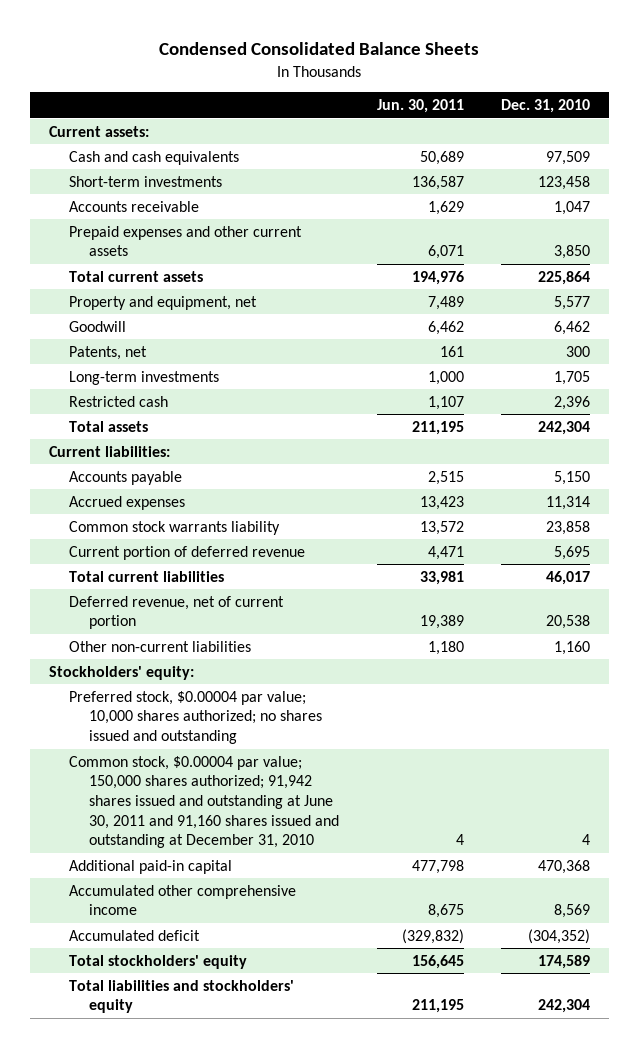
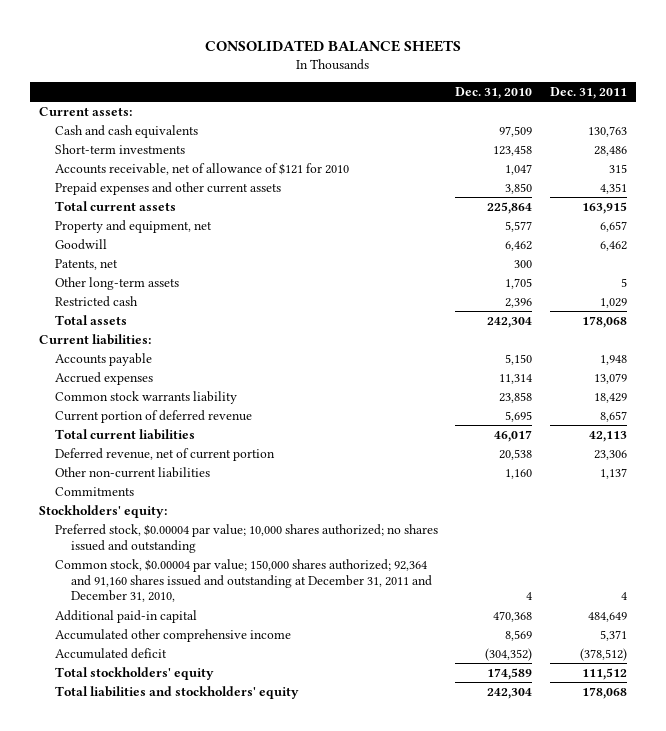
[159,41,480,55] Condensed Consolidated Balance Sheets -> [204,39,461,52] CONSOLIDATED BALANCE SHEETS
[376,99,464,114] Jun. 30, 2011 -> none
none -> [549,86,627,99] Dec. 31, 2011
[69,200,200,212] Accounts receivable -> [54,162,349,175] Accounts receivable, net of allowance of $121 for 2010
[69,370,220,385] Long-term investments -> [54,276,179,290] Other long-term assets
none -> [54,486,134,496] Commitments
[69,755,340,849] Common stock, $0.00004 par value; 150,000 shares authorized; 91,942 shares issued and outstanding at June 30, 2011 and 91,160 shares issued and outstanding at December 31, 2010 -> [54,558,432,603] Common stock, $0.00004 par value; 150,000 shares authorized; 92,364 and 91,160 shares issued and outstanding at December 31, 2011 and December 31, 2010,

